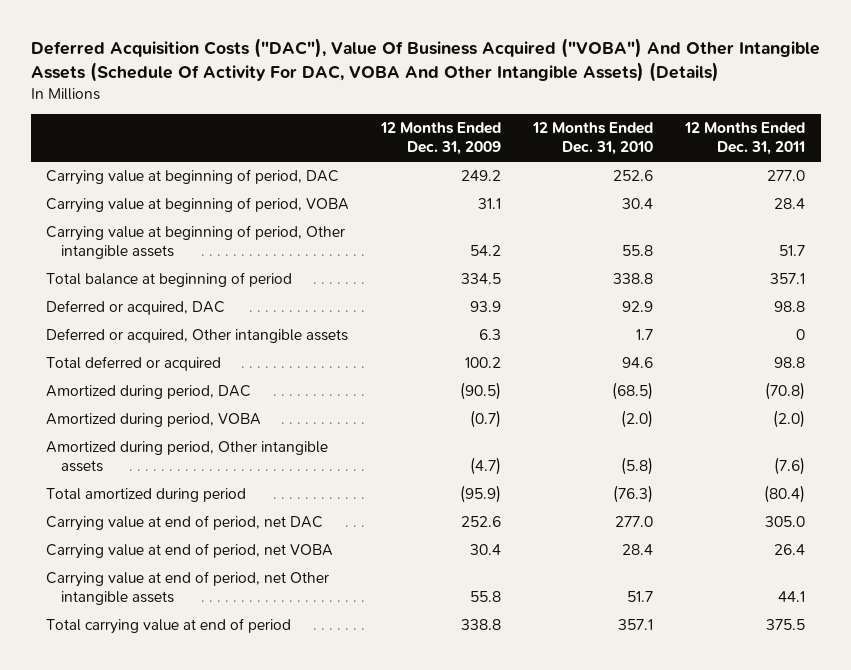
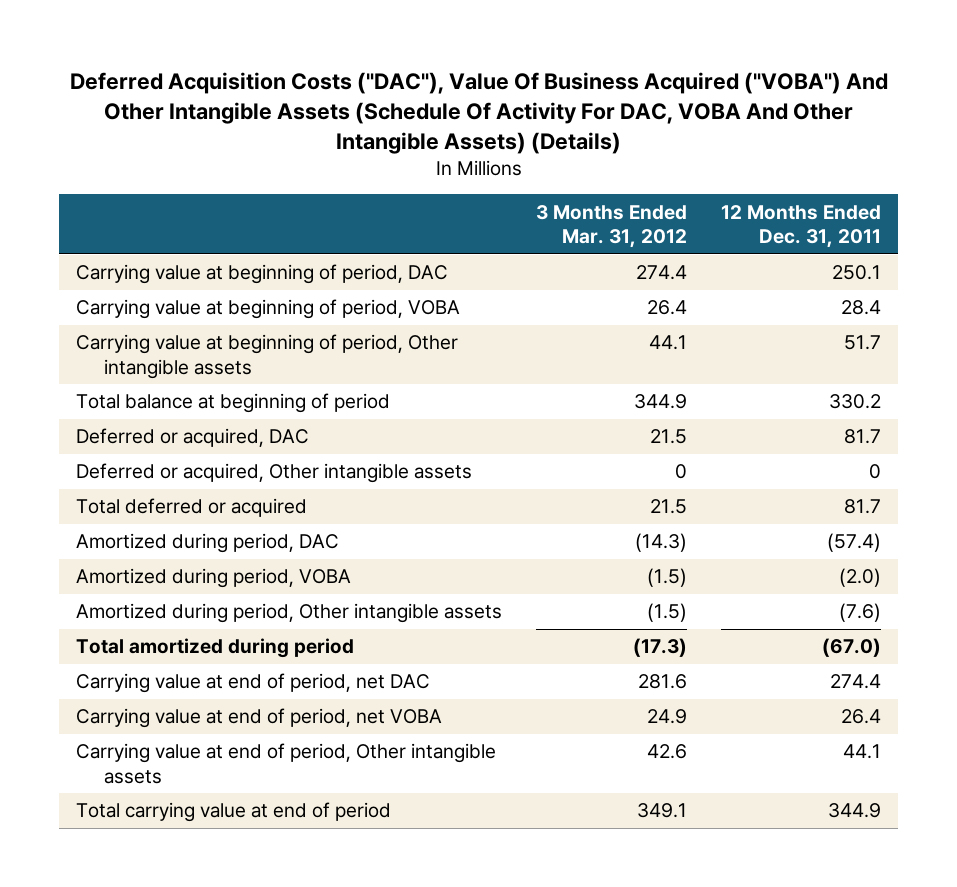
[380,122,502,156] 12 Months Ended Dec. 31, 2009 -> none
[532,122,654,156] 12 Months Ended Dec. 31, 2010 -> none
none -> [536,204,688,249] 3 Months Ended Mar. 31, 2012
[766,170,805,182] 277.0 -> [832,265,882,281] 250.1
[769,273,805,285] 357.1 -> [829,394,882,410] 330.2
[773,301,805,313] 98.8 -> [844,429,882,445] 81.7
[773,357,805,369] 98.8 -> [844,499,882,515] 81.7
[764,382,805,401] (70.8) -> [827,533,882,553] (57.4)
[763,485,805,504] (80.4) -> [822,638,882,658] (67.0)
[764,516,805,528] 305.0 -> [830,674,882,690] 274.4
[46,571,330,606] Carrying value at end of period, net Other intangible assets -> [76,743,497,784] Carrying value at end of period, Other intangible assets
[765,619,805,631] 375.5 -> [828,803,882,819] 344.9

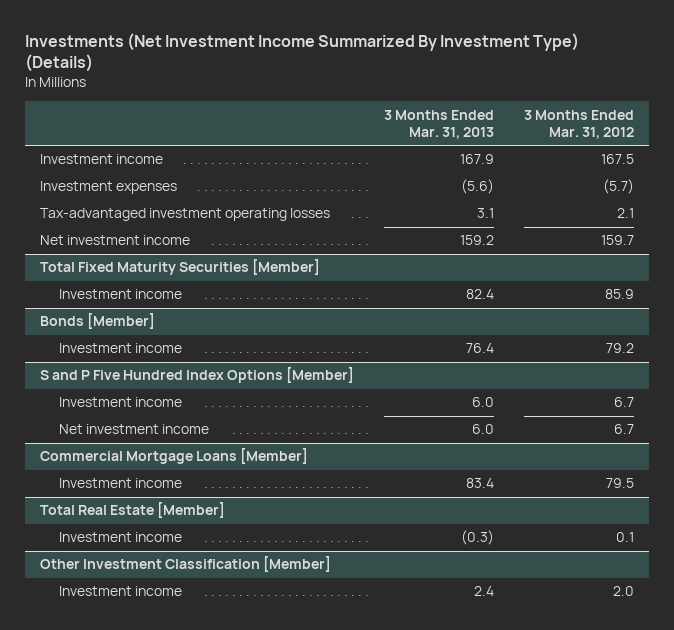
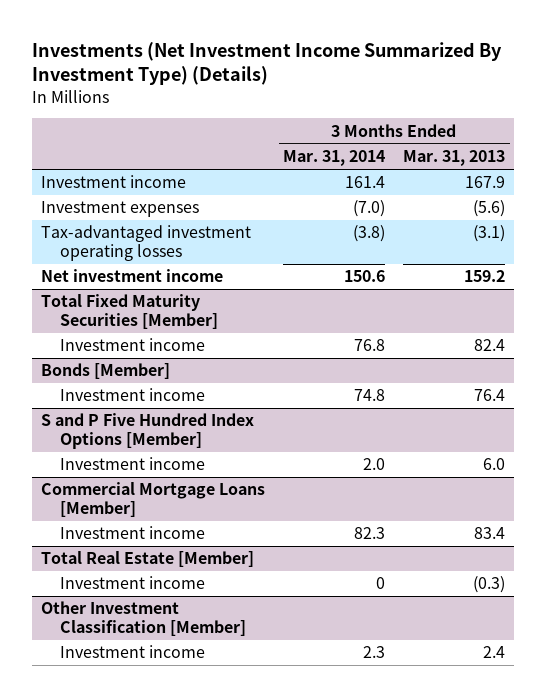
[524,109,635,139] 3 Months Ended Mar. 31, 2012 -> none
none -> [283,150,386,167] Mar. 31, 2014
[476,208,494,219] 3.1 -> [473,225,506,243] (3.1)
[58,424,209,435] Net investment income -> none

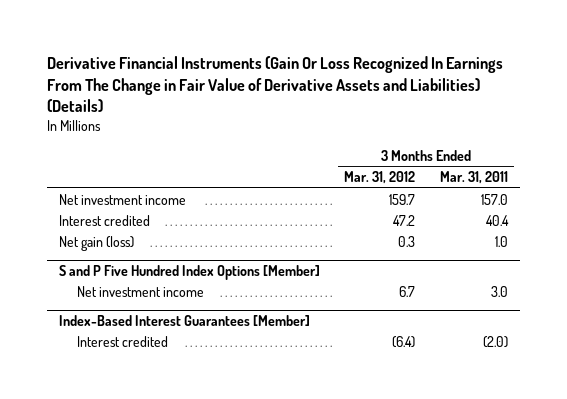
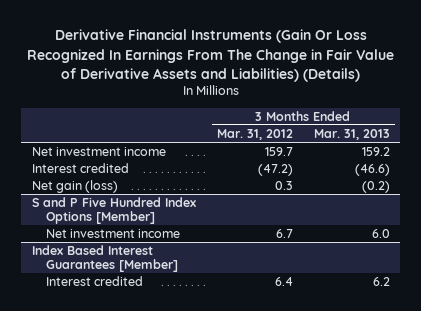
[439,171,508,185] Mar. 31, 2011 -> none
none -> [313,128,390,140] Mar. 31, 2013
[393,214,416,226] 47.2 -> [257,163,293,176] (47.2)
[58,315,310,327] Index-Based Interest Guarantees [Member] -> [31,244,179,273] Index Based Interest Guarantees [Member]
[392,335,416,348] (6.4) -> [274,276,293,286] 6.4

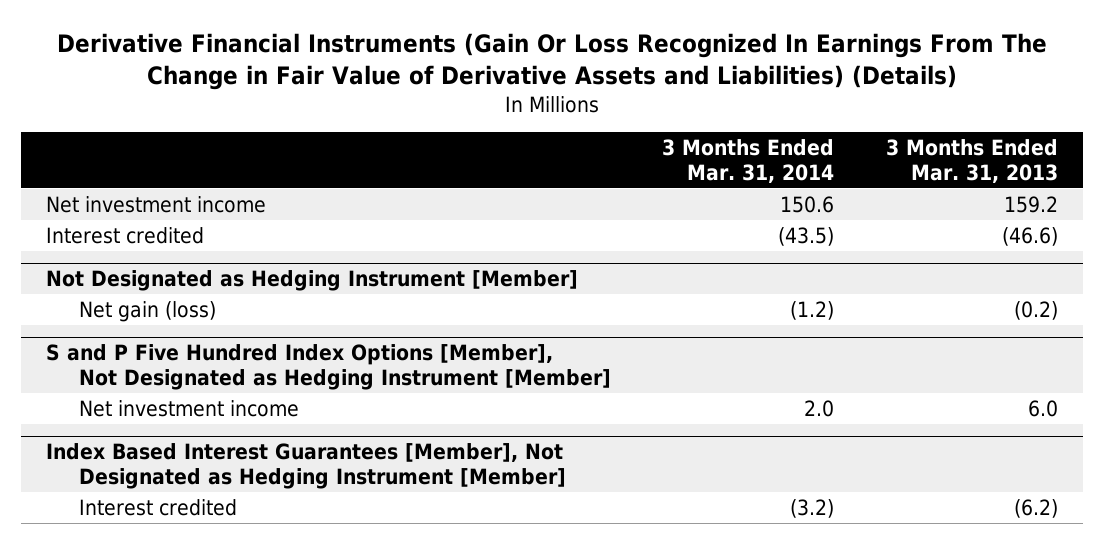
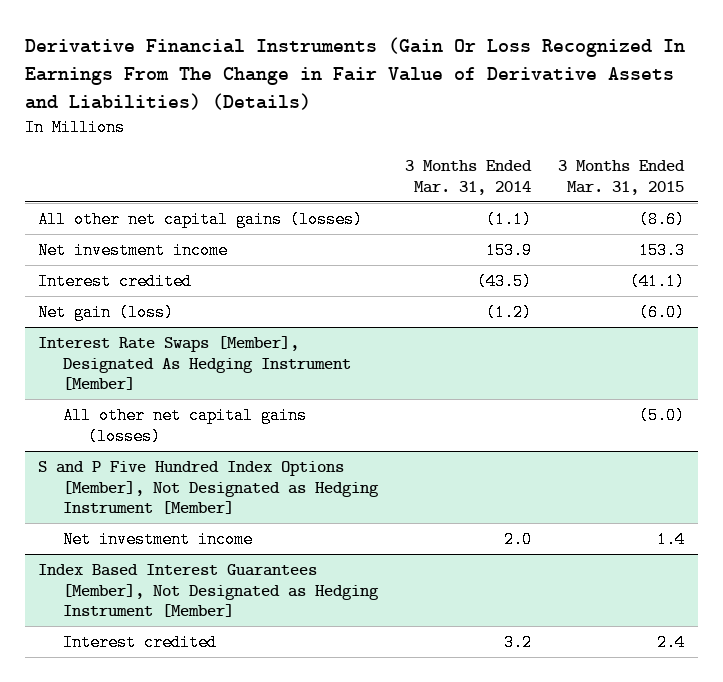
[885,139,1058,183] 3 Months Ended Mar. 31, 2013 -> none
none -> [558,159,686,195] 3 Months Ended Mar. 31, 2015
none -> [38,210,364,228] All other net capital gains (losses)
[780,195,835,213] 150.6 -> [486,241,533,259] 153.9
[46,270,579,292] Not Designated as Hedging Instrument [Member] -> none
none -> [38,335,352,391] Interest Rate Swaps [Member], Designated As Hedging Instrument [Member]
none -> [63,406,308,445] All other net capital gains (losses)
[790,498,835,518] (3.2) -> [504,633,533,651] 3.2

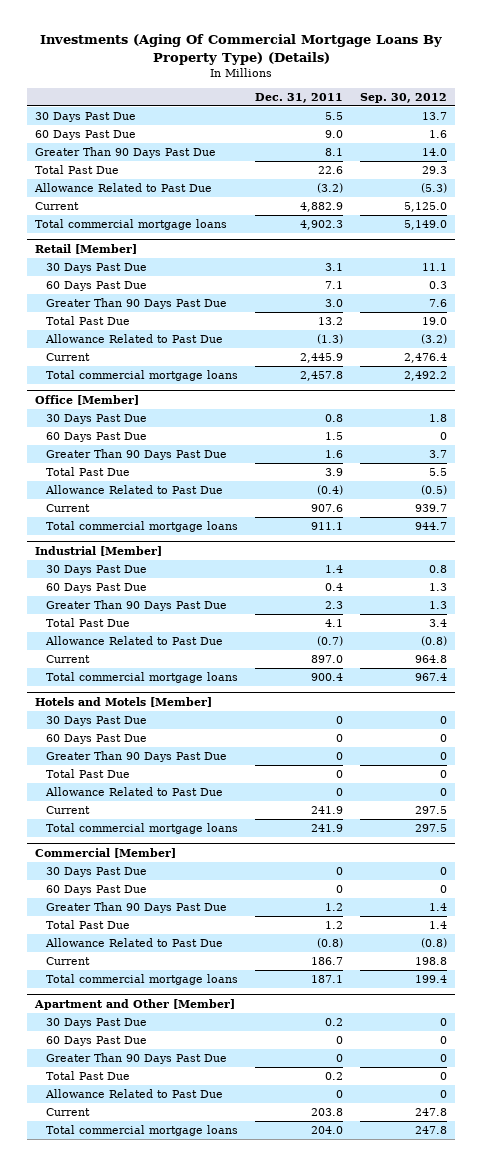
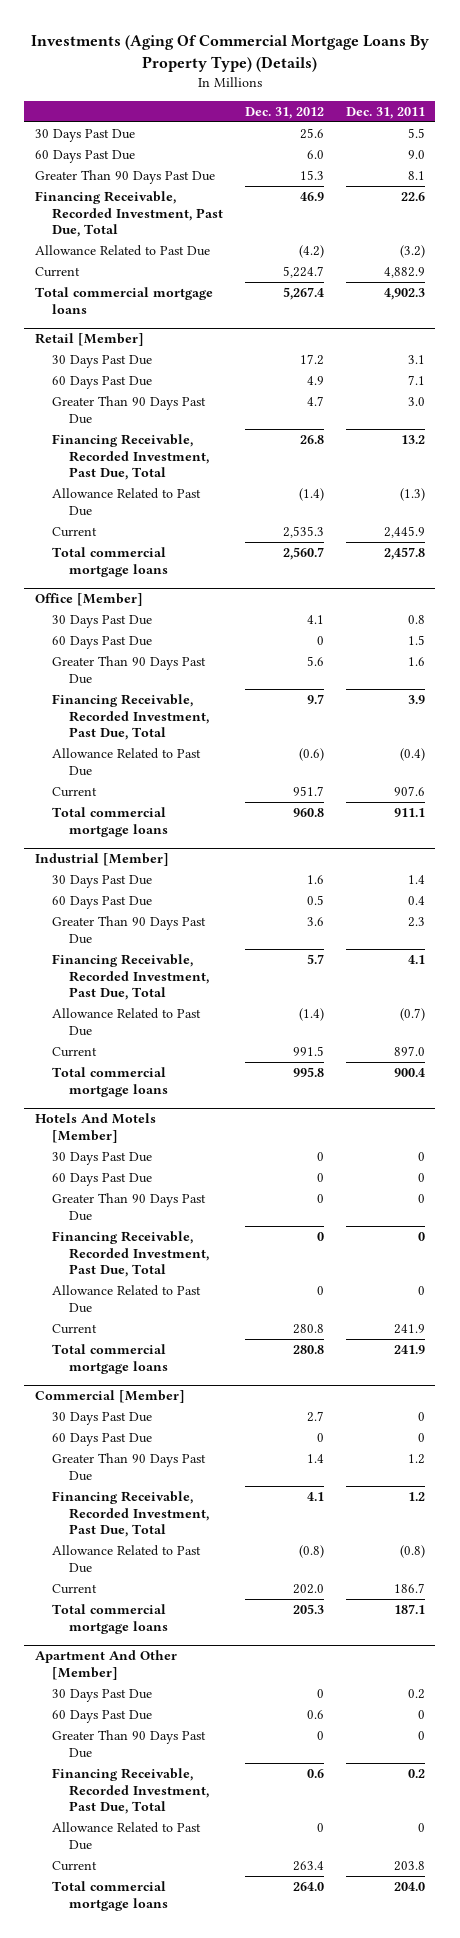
[359,92,447,103] Sep. 30, 2012 -> none
none -> [244,106,324,119] Dec. 31, 2012
[35,165,120,175] Total Past Due -> [35,190,224,238] Financing Receivable, Recorded Investment, Past Due, Total
[45,316,130,326] Total Past Due -> [52,433,210,481] Financing Receivable, Recorded Investment, Past Due, Total
[45,467,130,477] Total Past Due -> [52,693,210,741] Financing Receivable, Recorded Investment, Past Due, Total
[45,618,130,628] Total Past Due -> [52,953,210,1001] Financing Receivable, Recorded Investment, Past Due, Total
[35,696,213,707] Hotels and Motels [Member] -> [35,1113,157,1143] Hotels And Motels [Member]
[45,769,130,779] Total Past Due -> [52,1230,210,1278] Financing Receivable, Recorded Investment, Past Due, Total
[45,920,130,930] Total Past Due -> [52,1490,210,1538] Financing Receivable, Recorded Investment, Past Due, Total
[34,998,236,1010] Apartment and Other [Member] -> [35,1650,178,1680] Apartment And Other [Member]
[45,1071,130,1081] Total Past Due -> [52,1767,210,1815] Financing Receivable, Recorded Investment, Past Due, Total

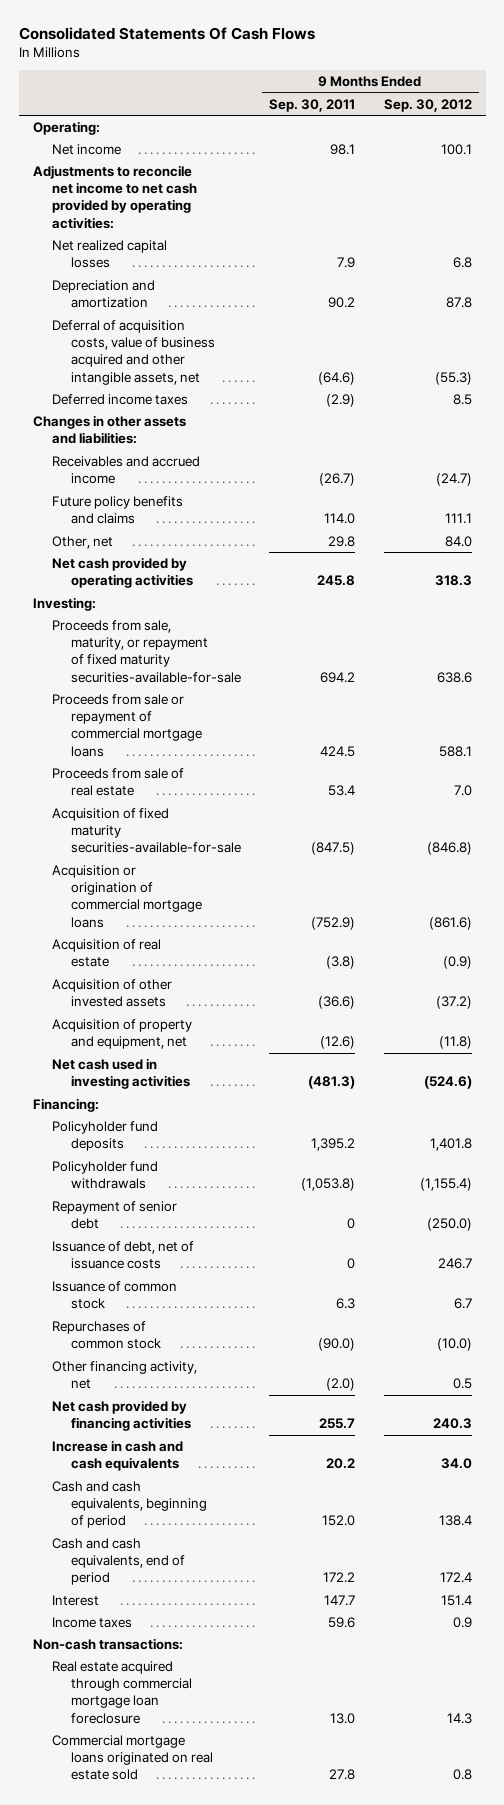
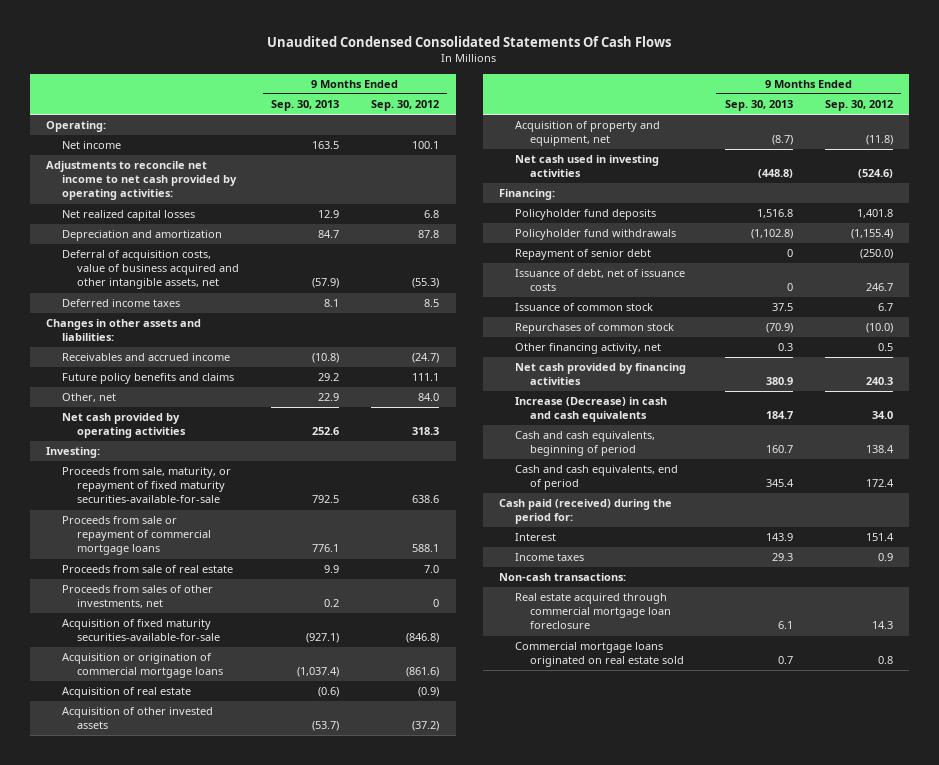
[18,27,315,41] Consolidated Statements Of Cash Flows -> [267,36,672,48] Unaudited Condensed Consolidated Statements Of Cash Flows
[269,98,356,112] Sep. 30, 2011 -> none
none -> [271,100,340,112] Sep. 30, 2013
none -> [61,585,213,609] Proceeds from sales of other investments, net
[52,1439,184,1472] Increase in cash and cash equivalents -> [514,397,667,423] Increase (Decrease) in cash and cash equivalents
none -> [499,499,673,525] Cash paid (received) during the period for:

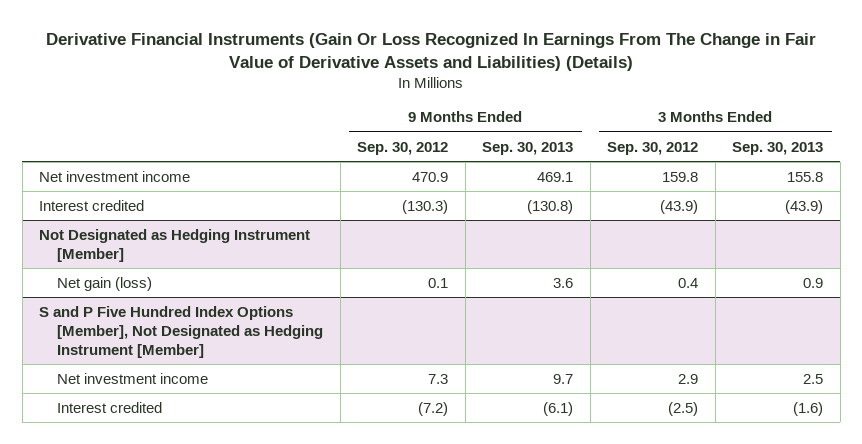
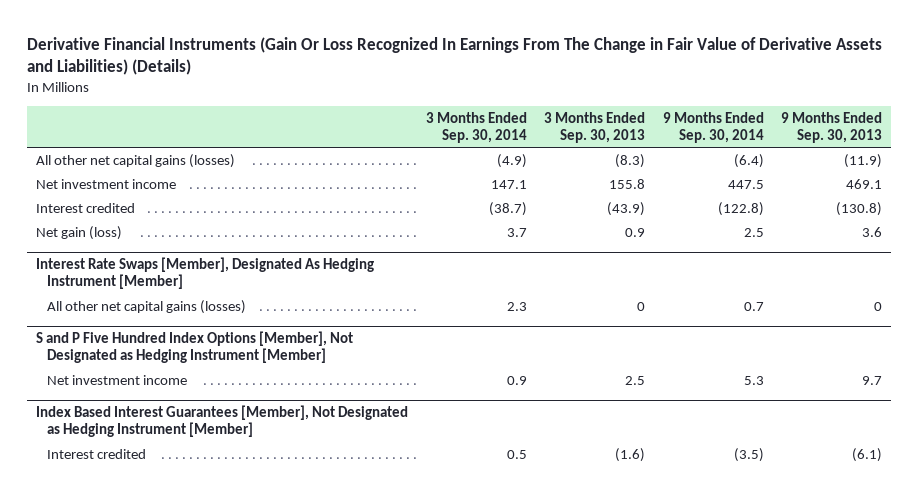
[357,141,449,155] Sep. 30, 2012 -> none
[607,141,699,155] Sep. 30, 2012 -> none
none -> [425,111,527,143] 3 Months Ended Sep. 30, 2014
none -> [662,111,764,143] 9 Months Ended Sep. 30, 2014
none -> [36,153,236,168] All other net capital gains (losses)
[39,228,311,262] Not Designated as Hedging Instrument [Member] -> none
none -> [36,257,375,290] Interest Rate Swaps [Member], Designated As Hedging Instrument [Member]
none -> [46,299,246,314] All other net capital gains (losses)
none -> [36,405,409,438] Index Based Interest Guarantees [Member], Not Designated as Hedging Instrument [Member]

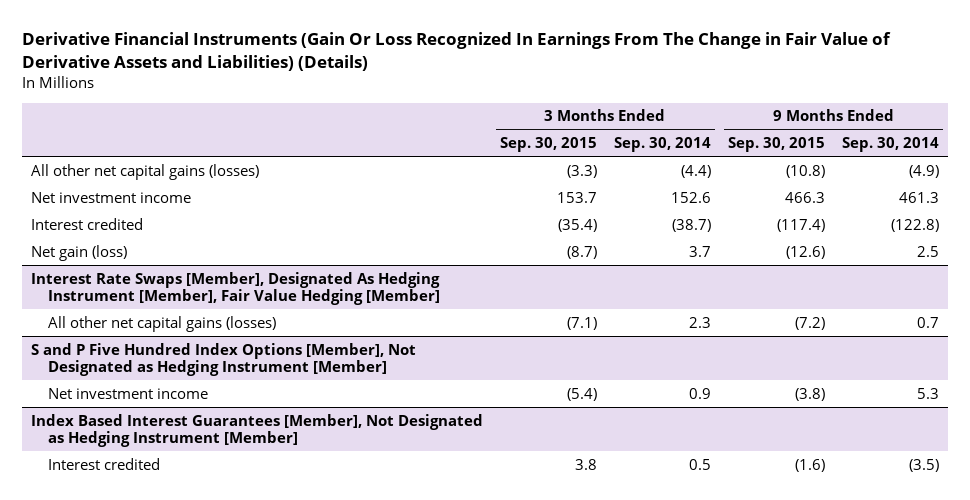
[544,111,646,143] 3 Months Ended Sep. 30, 2013 -> none
[781,111,883,143] 9 Months Ended Sep. 30, 2013 -> none
none -> [499,137,597,153] Sep. 30, 2015
none -> [728,137,826,153] Sep. 30, 2015
[496,153,527,168] (4.9) -> [681,164,712,178] (4.4)
[733,153,764,168] (6.4) -> [909,164,940,178] (4.9)
[490,179,527,189] 147.1 -> [671,191,712,203] 152.6
[727,179,764,189] 447.5 -> [899,191,940,203] 461.3
[36,257,375,290] Interest Rate Swaps [Member], Designated As Hedging Instrument [Member] -> [30,271,441,306] Interest Rate Swaps [Member], Designated As Hedging Instrument [Member], Fair Value Hedging [Member]

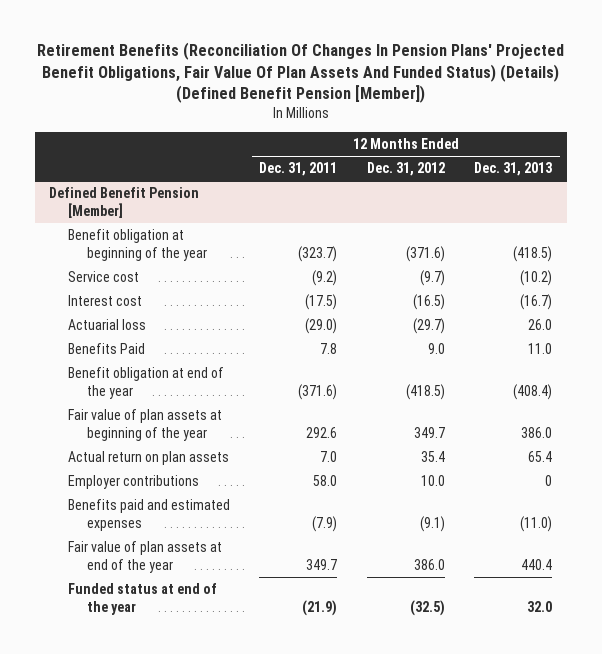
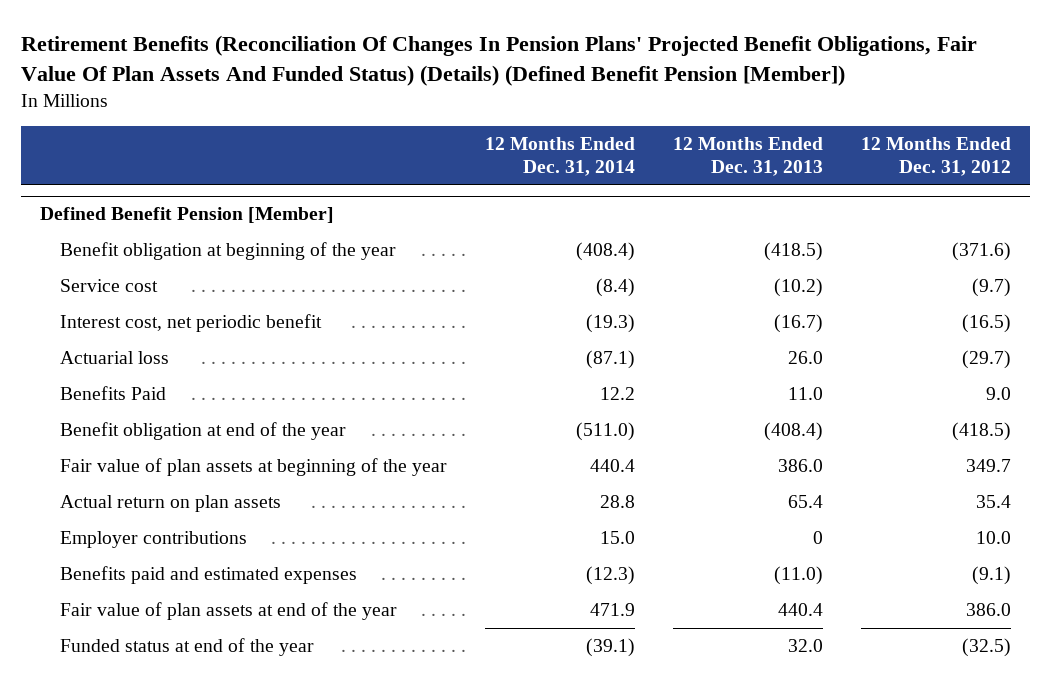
[259,162,338,177] Dec. 31, 2011 -> none
none -> [484,137,635,176] 12 Months Ended Dec. 31, 2014
[68,295,143,307] Interest cost -> [60,314,323,333] Interest cost, net periodic benefit

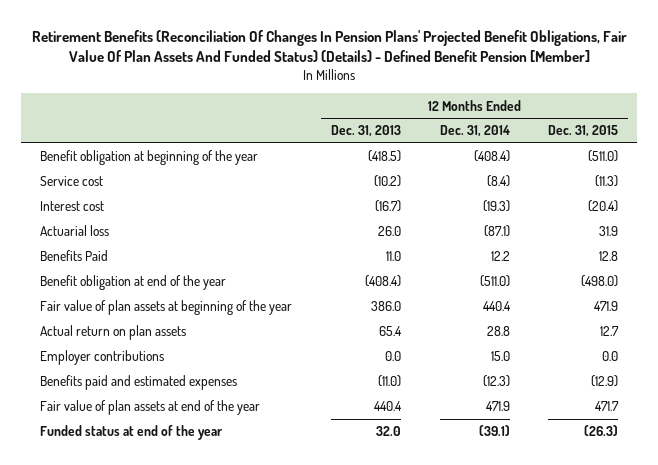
[20,34,977,86] Retirement Benefits (Reconciliation Of Changes In Pension Plans' Projected Benefit Obligations, Fair Value Of Plan Assets And Funded Status) (Details) (Defined Benefit Pension [Member]) -> [32,29,628,63] Retirement Benefits (Reconciliation Of Changes In Pension Plans' Projected Benefit Obligations, Fair Value Of Plan Assets And Funded Status) (Details) - Defined Benefit Pension [Member]
[860,137,1011,176] 12 Months Ended Dec. 31, 2012 -> none
none -> [548,125,619,138] Dec. 31, 2015
[39,207,334,224] Defined Benefit Pension [Member] -> none
[60,314,323,333] Interest cost, net periodic benefit -> [40,201,105,212] Interest cost
[812,531,823,545] 0 -> [384,351,401,362] 0.0

